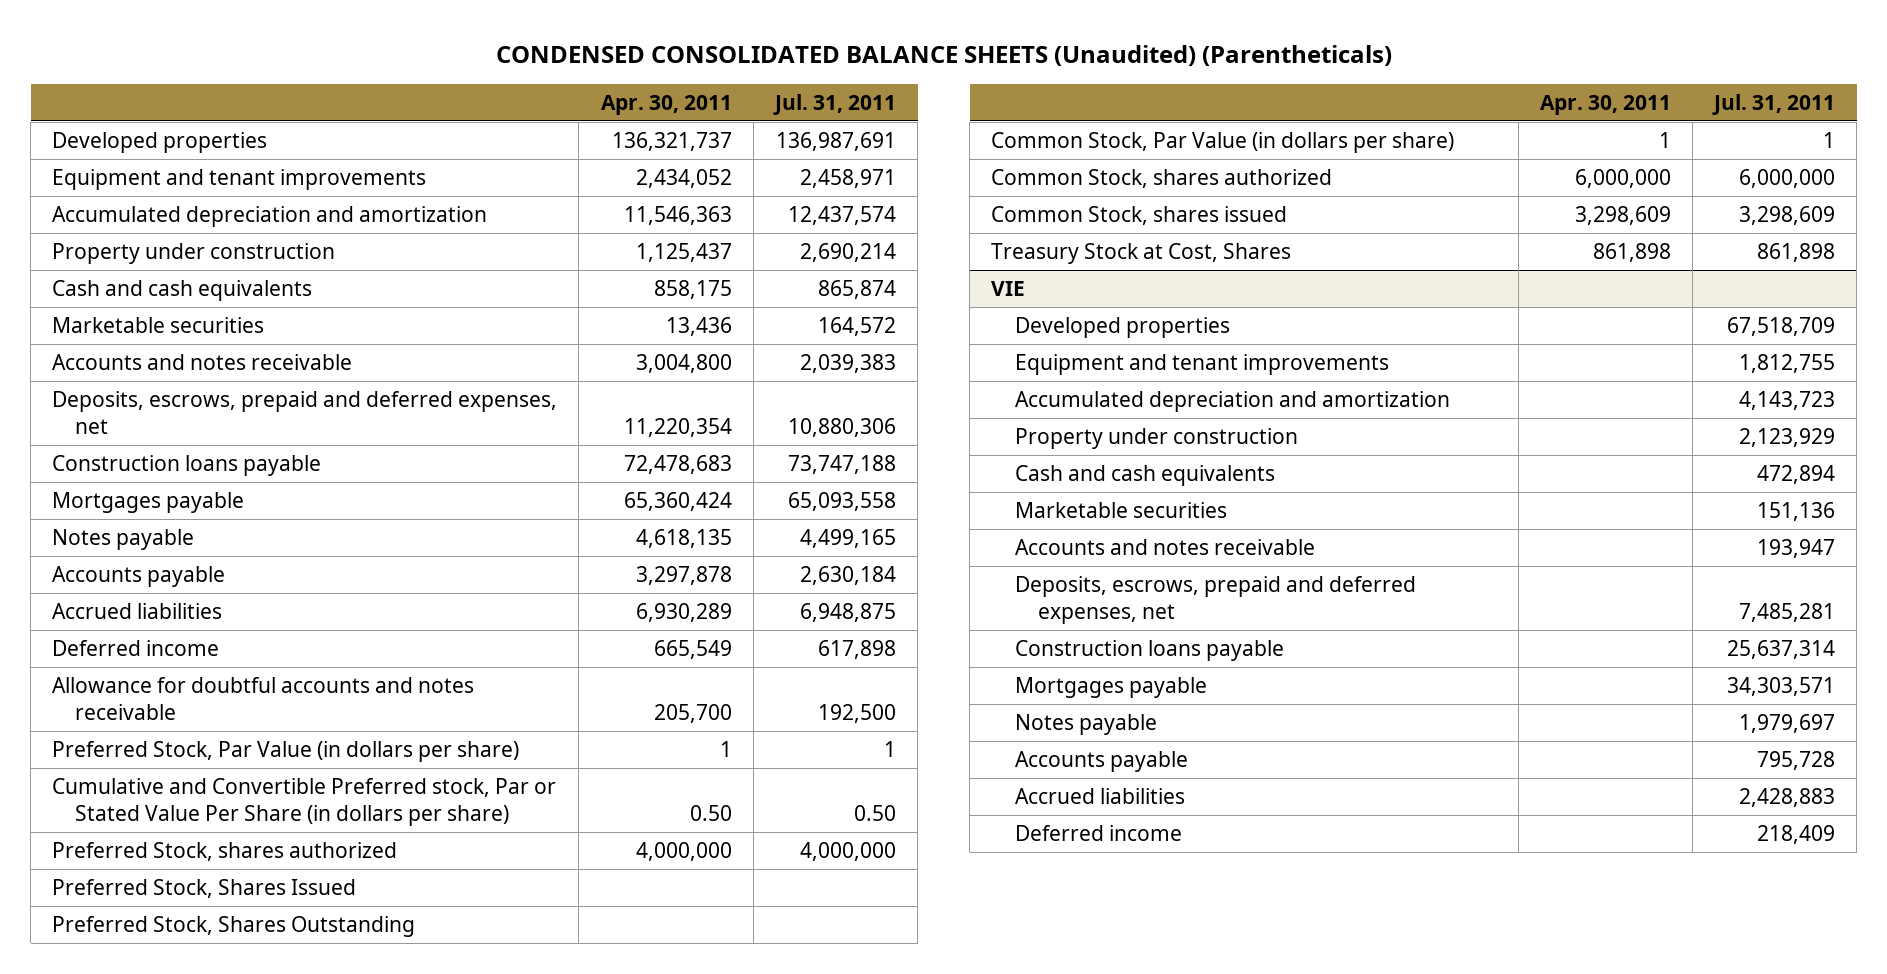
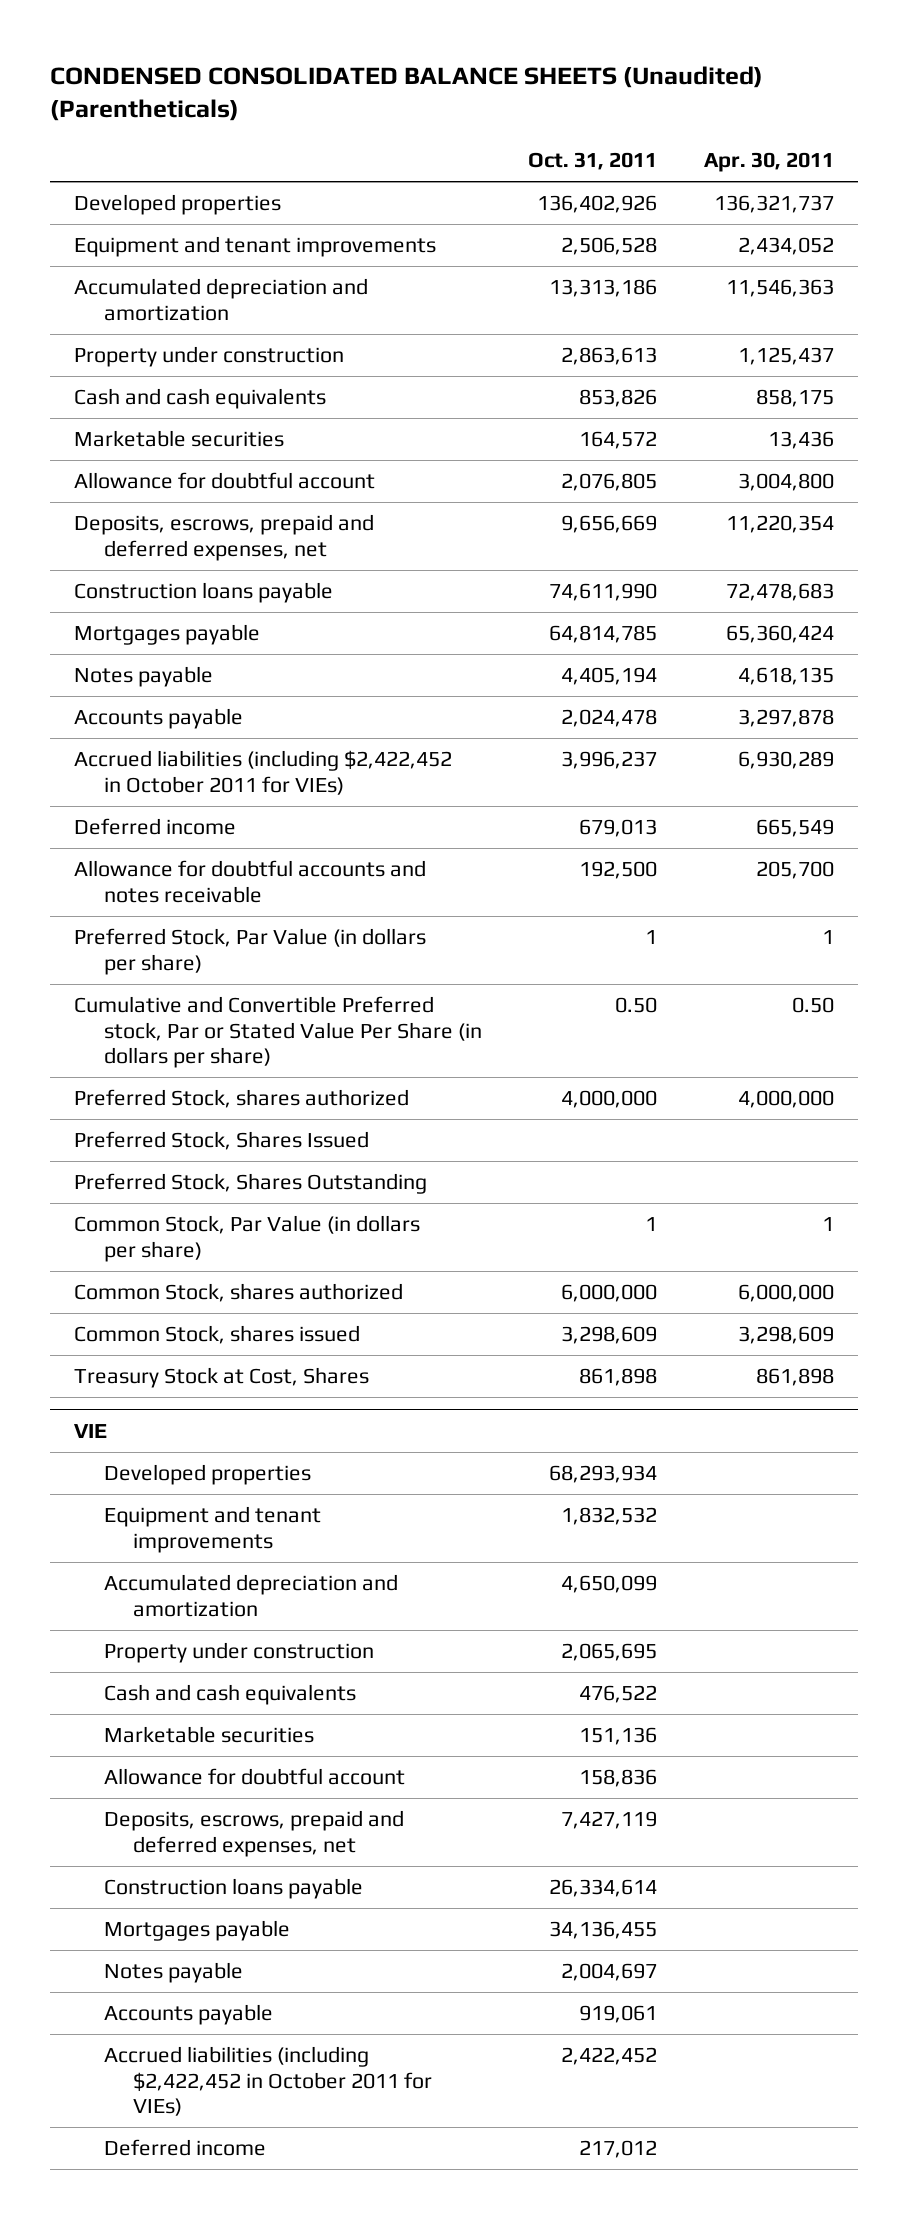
[772,93,896,115] Jul. 31, 2011 -> none
none -> [528,151,658,170] Oct. 31, 2011
[52,354,353,371] Accounts and notes receivable -> [73,472,375,490] Allowance for doubtful account
[52,603,223,620] Accrued liabilities -> [73,750,452,795] Accrued liabilities (including $2,422,452 in October 2011 for VIEs)
[1014,539,1315,556] Accounts and notes receivable -> [103,1768,405,1786] Allowance for doubtful account
[1014,788,1185,805] Accrued liabilities -> [103,2046,433,2117] Accrued liabilities (including $2,422,452 in October 2011 for VIEs)

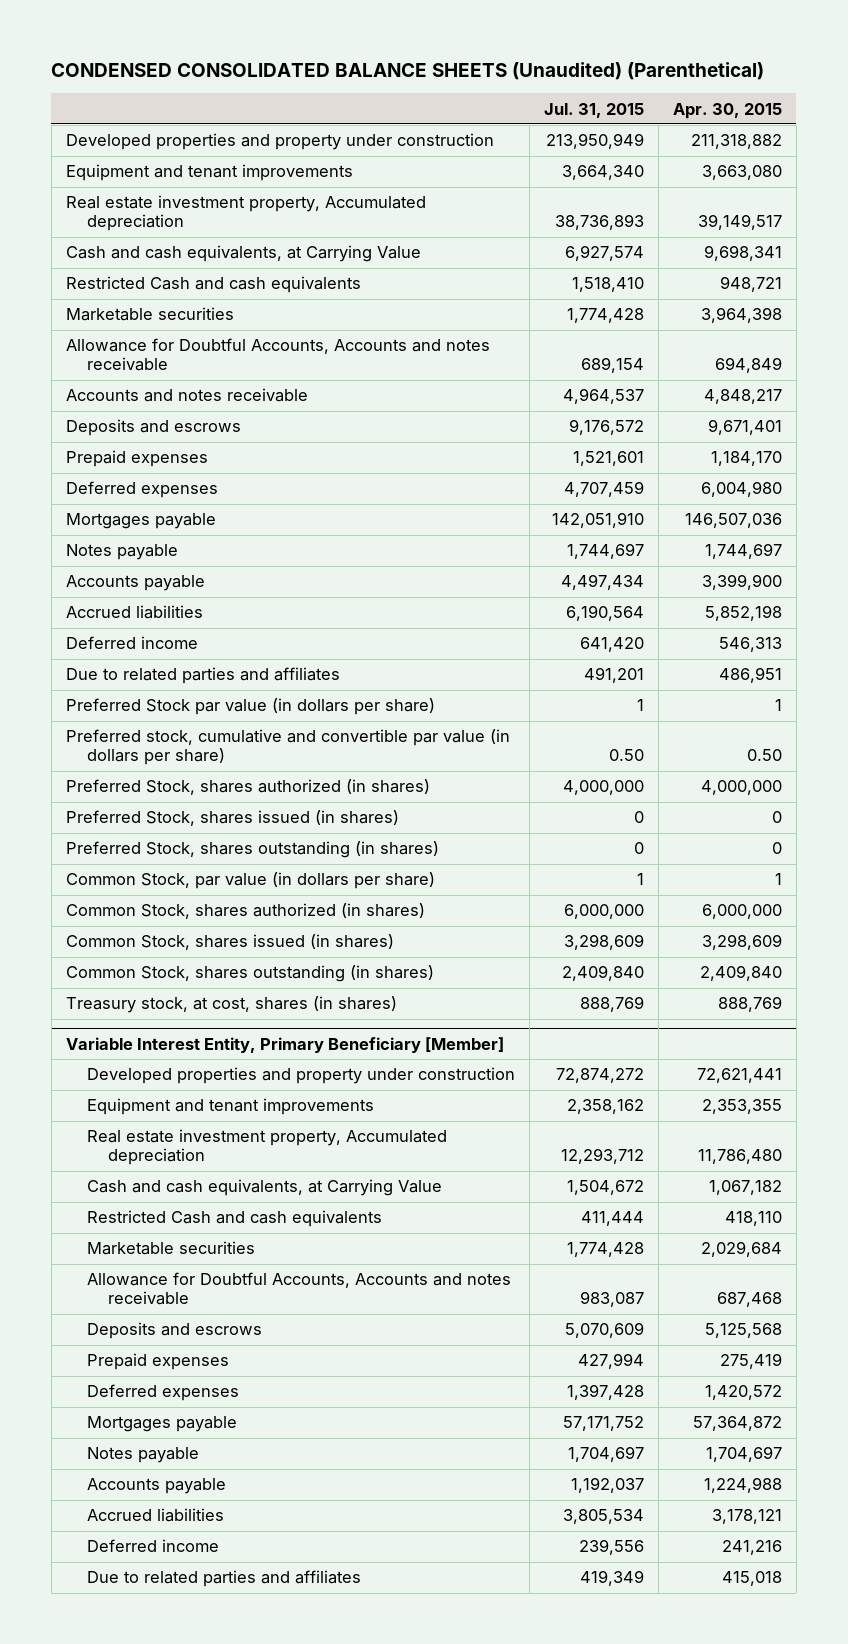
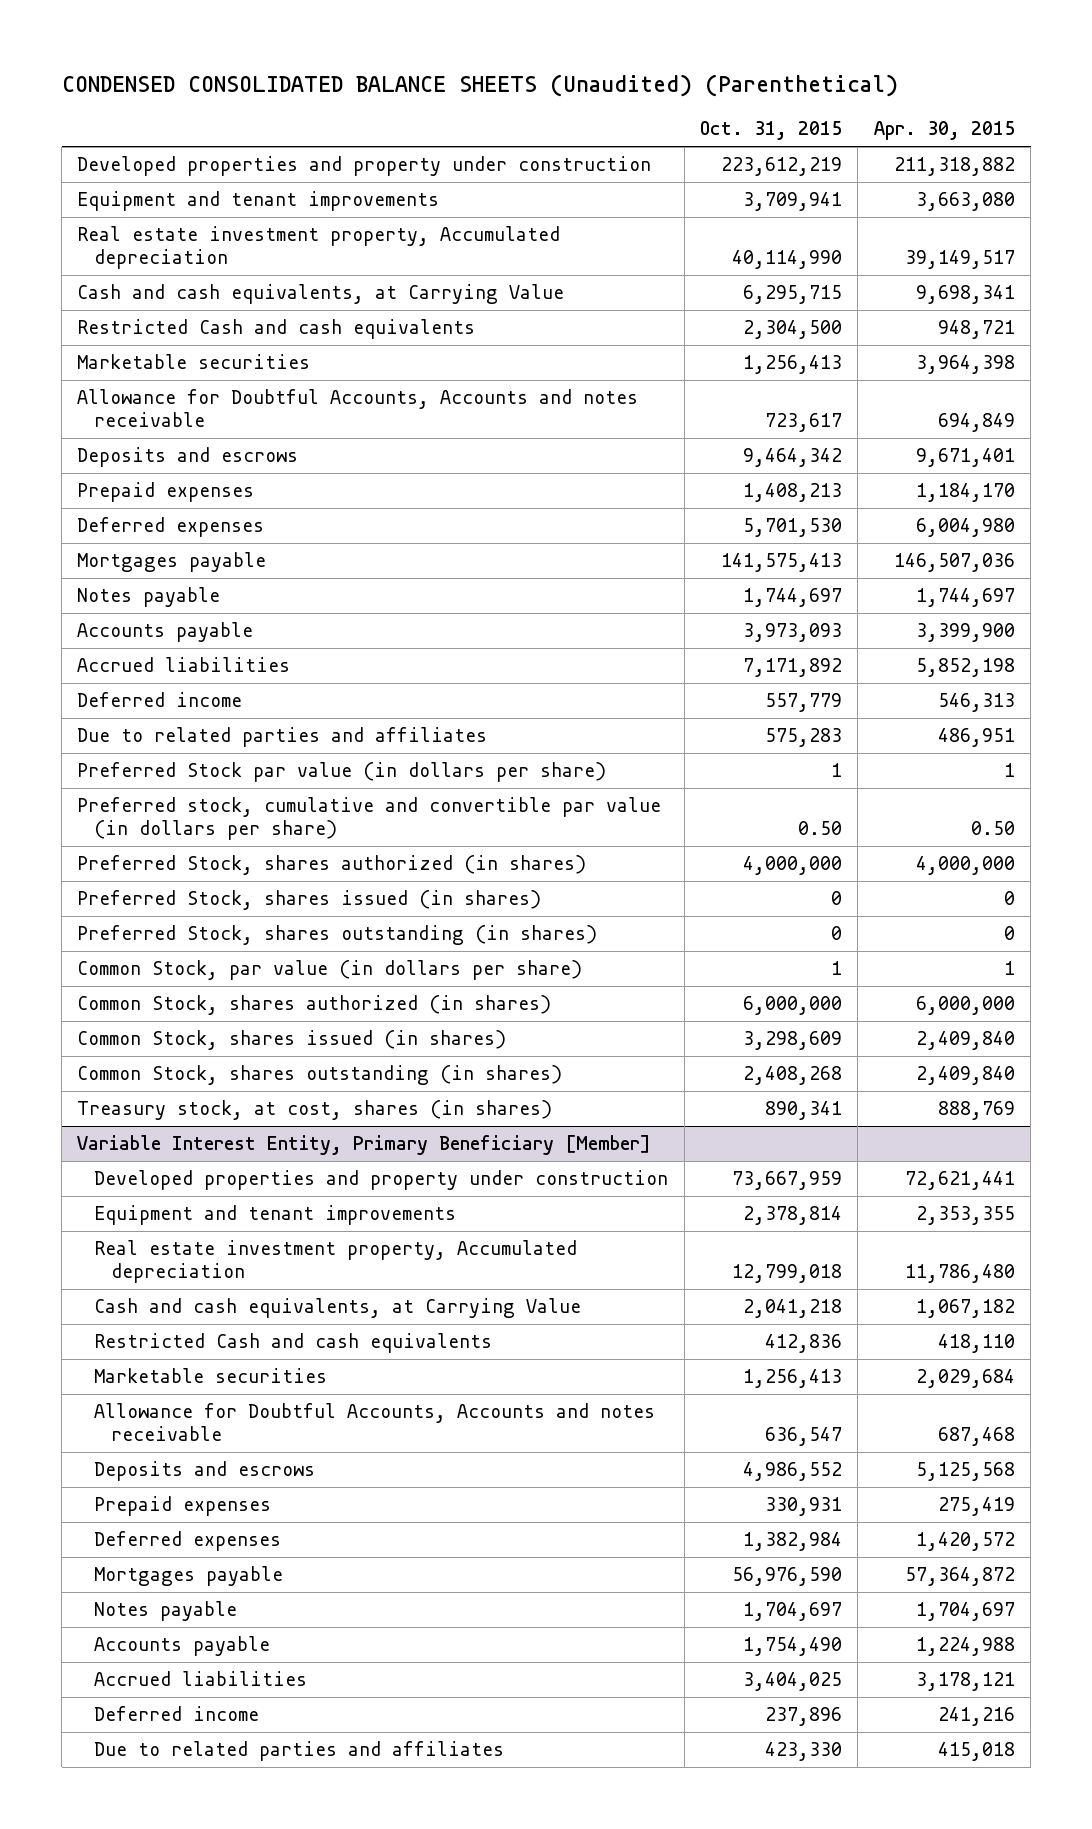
[543,102,644,118] Jul. 31, 2015 -> none
none -> [700,121,843,141] Oct. 31, 2015
[65,388,308,403] Accounts and notes receivable -> none
[701,934,782,951] 3,298,609 -> [915,1031,1015,1051] 2,409,840

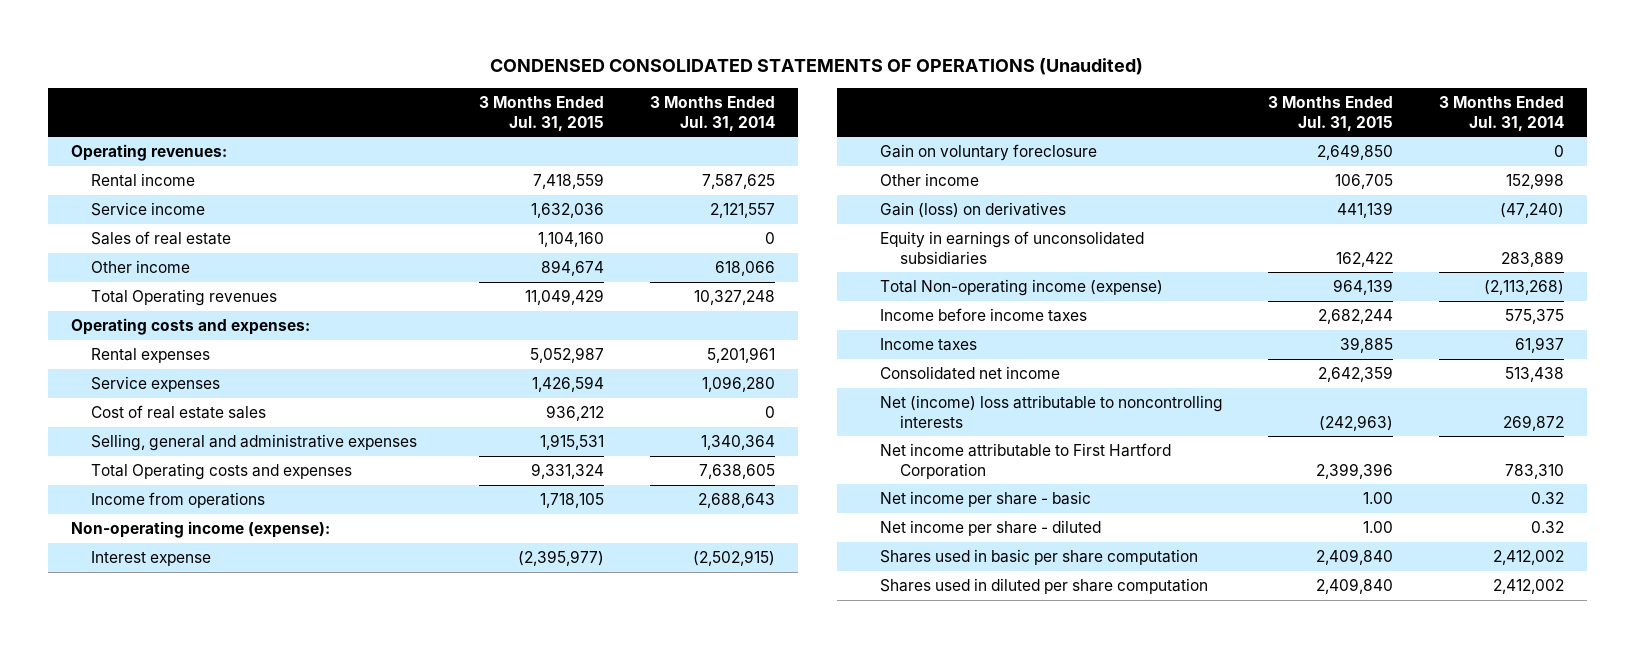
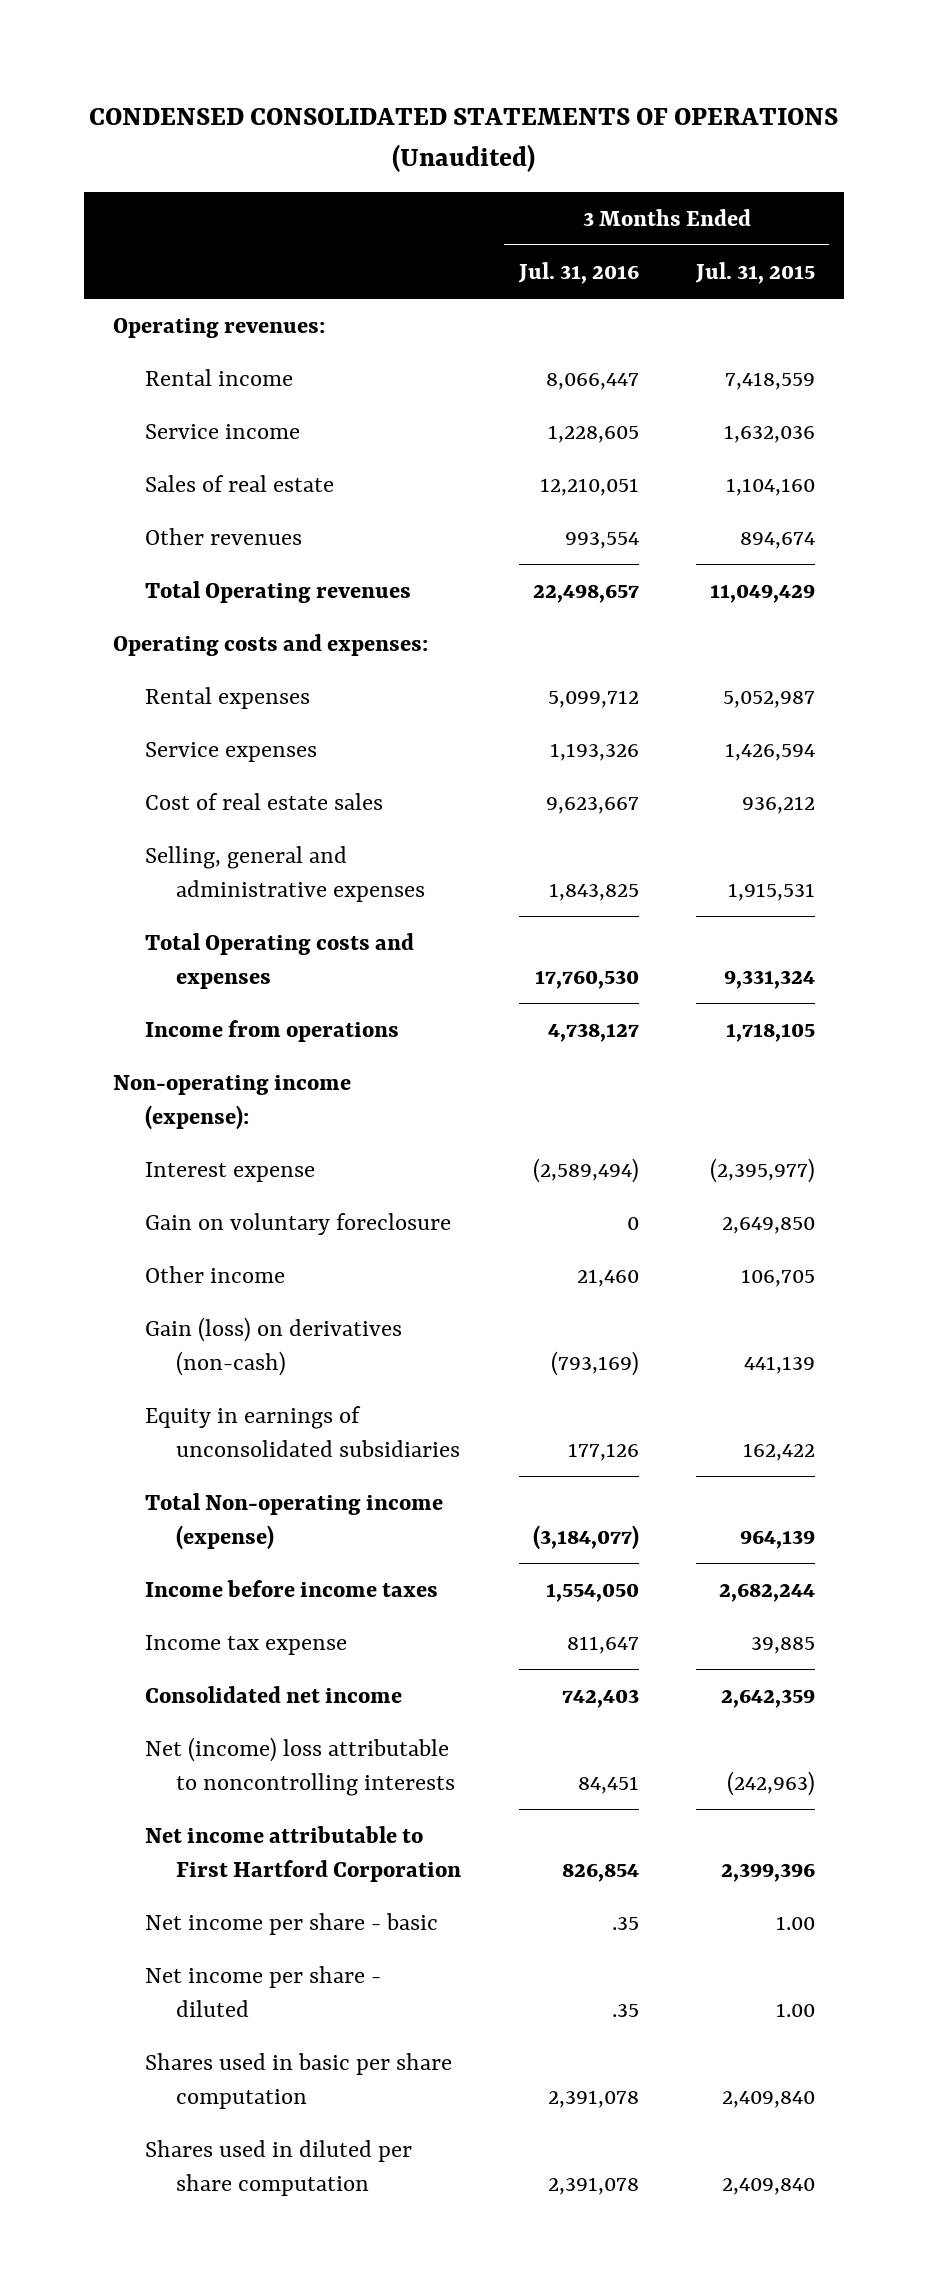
[650,96,776,131] 3 Months Ended Jul. 31, 2014 -> none
none -> [517,261,639,284] Jul. 31, 2016
[90,260,190,274] Other income -> [144,527,302,545] Other revenues
[879,202,1066,219] Gain (loss) on derivatives -> [144,1316,402,1376] Gain (loss) on derivatives (non-cash)
[879,338,977,352] Income taxes -> [144,1634,347,1655] Income tax expense

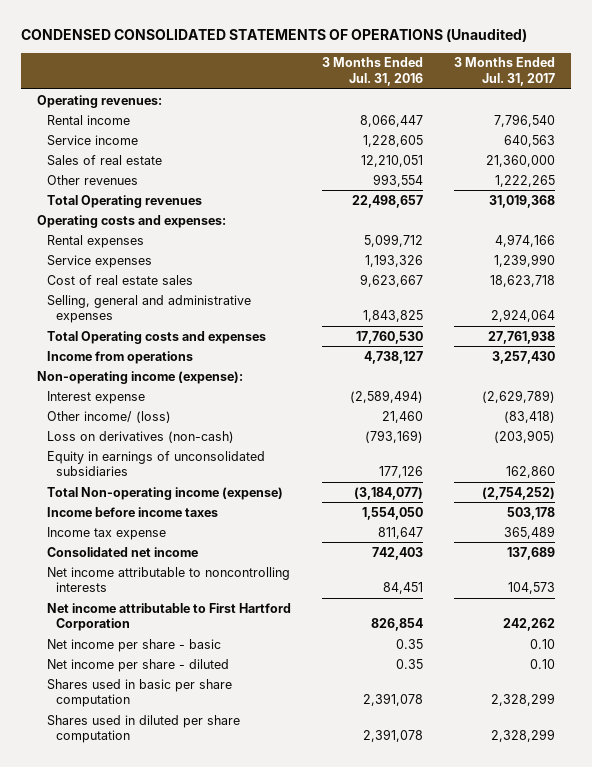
[695,261,816,284] Jul. 31, 2015 -> none
none -> [453,57,555,87] 3 Months Ended Jul. 31, 2017
[144,1212,451,1235] Gain on voluntary foreclosure -> none
[144,1265,285,1283] Other income -> [46,410,171,423] Other income/ (loss)
[144,1316,402,1376] Gain (loss) on derivatives (non-cash) -> [46,430,234,443] Loss on derivatives (non-cash)
[144,1736,456,1796] Net (income) loss attributable to noncontrolling interests -> [46,566,290,593] Net income attributable to noncontrolling interests
[611,1916,639,1930] .35 -> [395,638,423,649] 0.35
[611,2003,639,2017] .35 -> [395,658,423,669] 0.35

